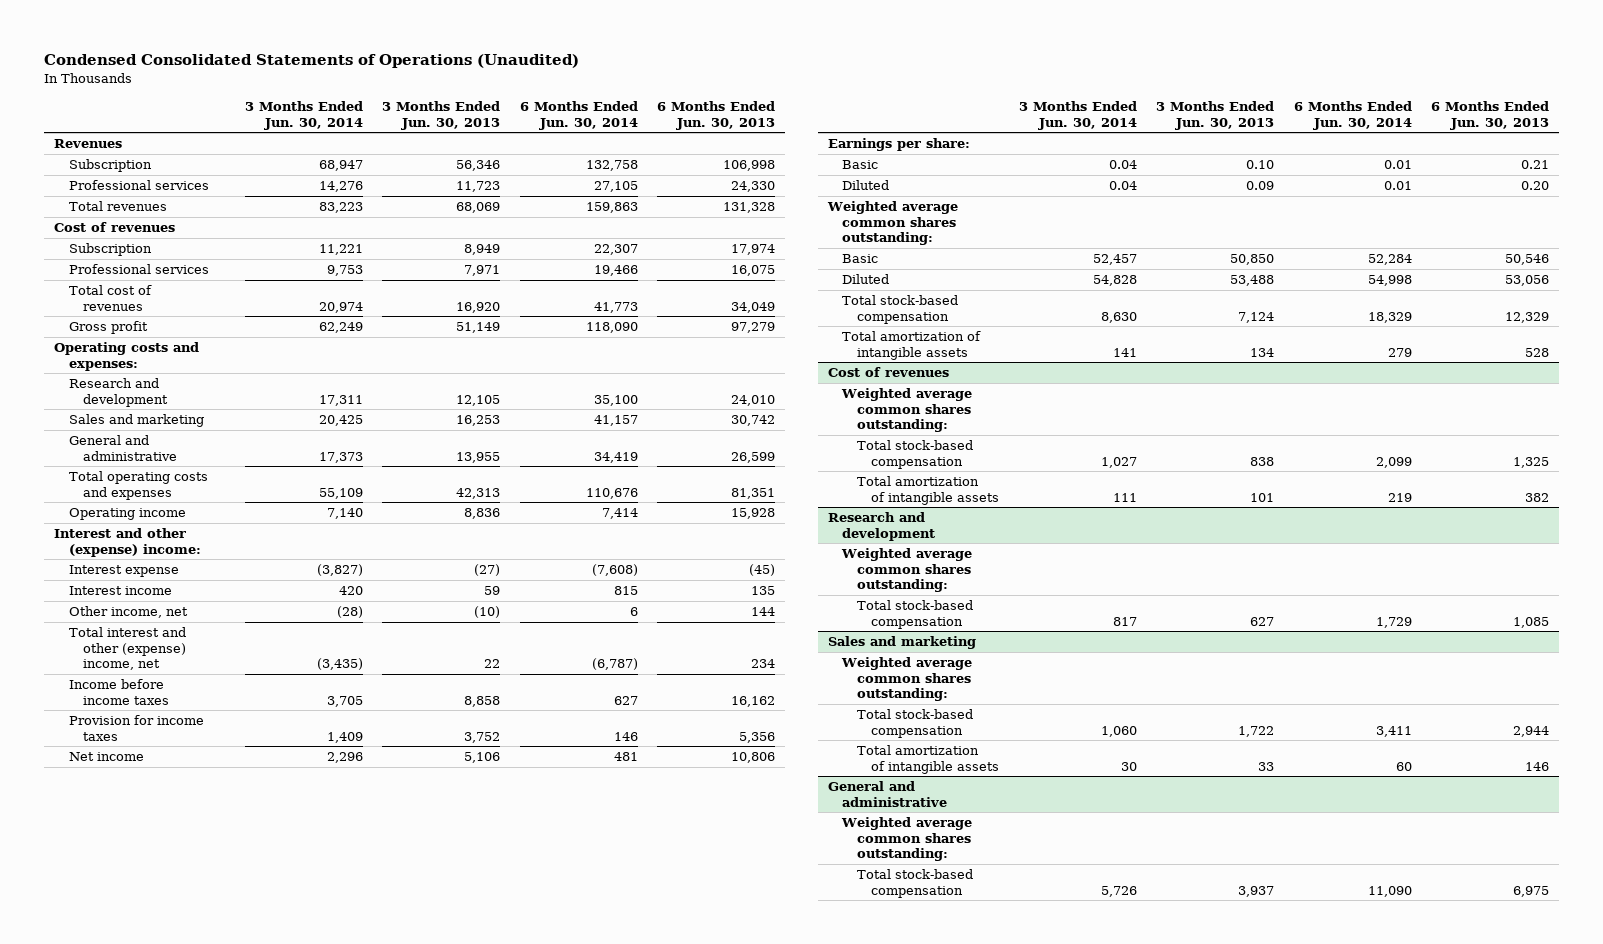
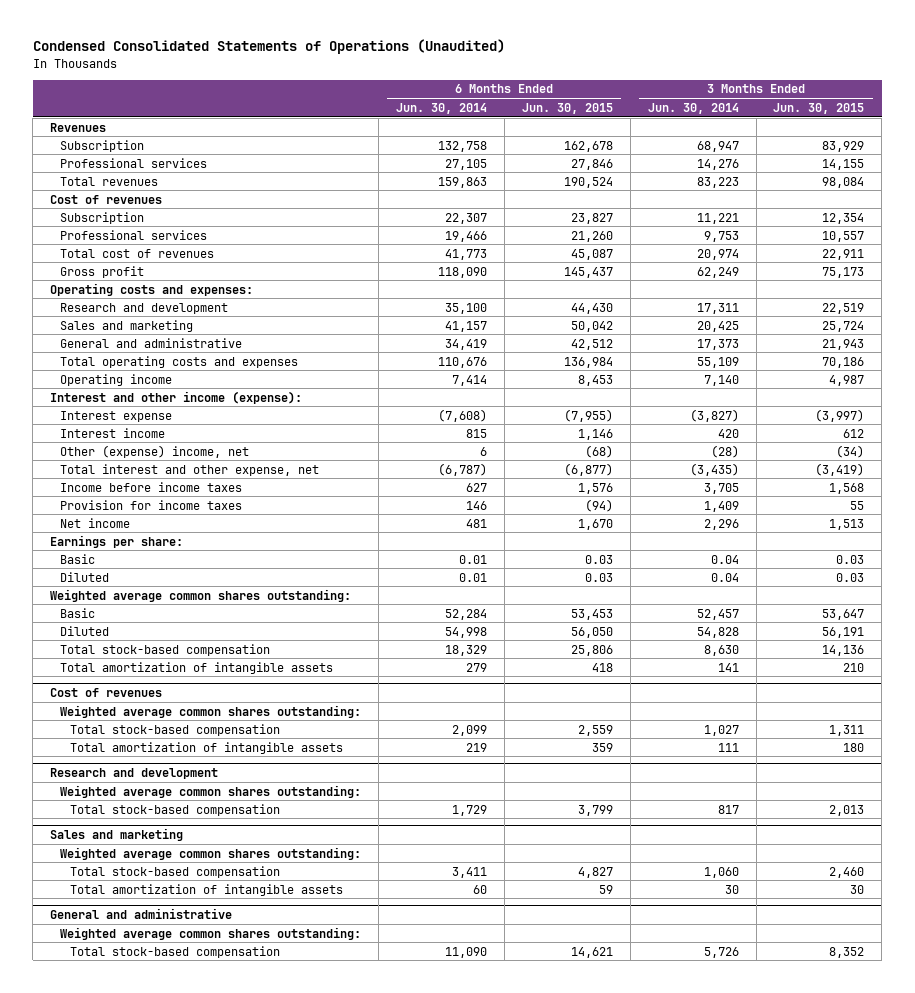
[382,101,501,130] 3 Months Ended Jun. 30, 2013 -> none
[657,101,776,130] 6 Months Ended Jun. 30, 2013 -> none
none -> [521,102,613,114] Jun. 30, 2015
none -> [773,102,865,114] Jun. 30, 2015
[54,528,201,557] Interest and other (expense) income: -> [50,390,303,404] Interest and other income (expense):
[68,606,188,619] Other income, net -> [59,444,249,458] Other (expense) income, net
[68,627,187,671] Total interest and other (expense) income, net -> [59,463,319,476] Total interest and other expense, net

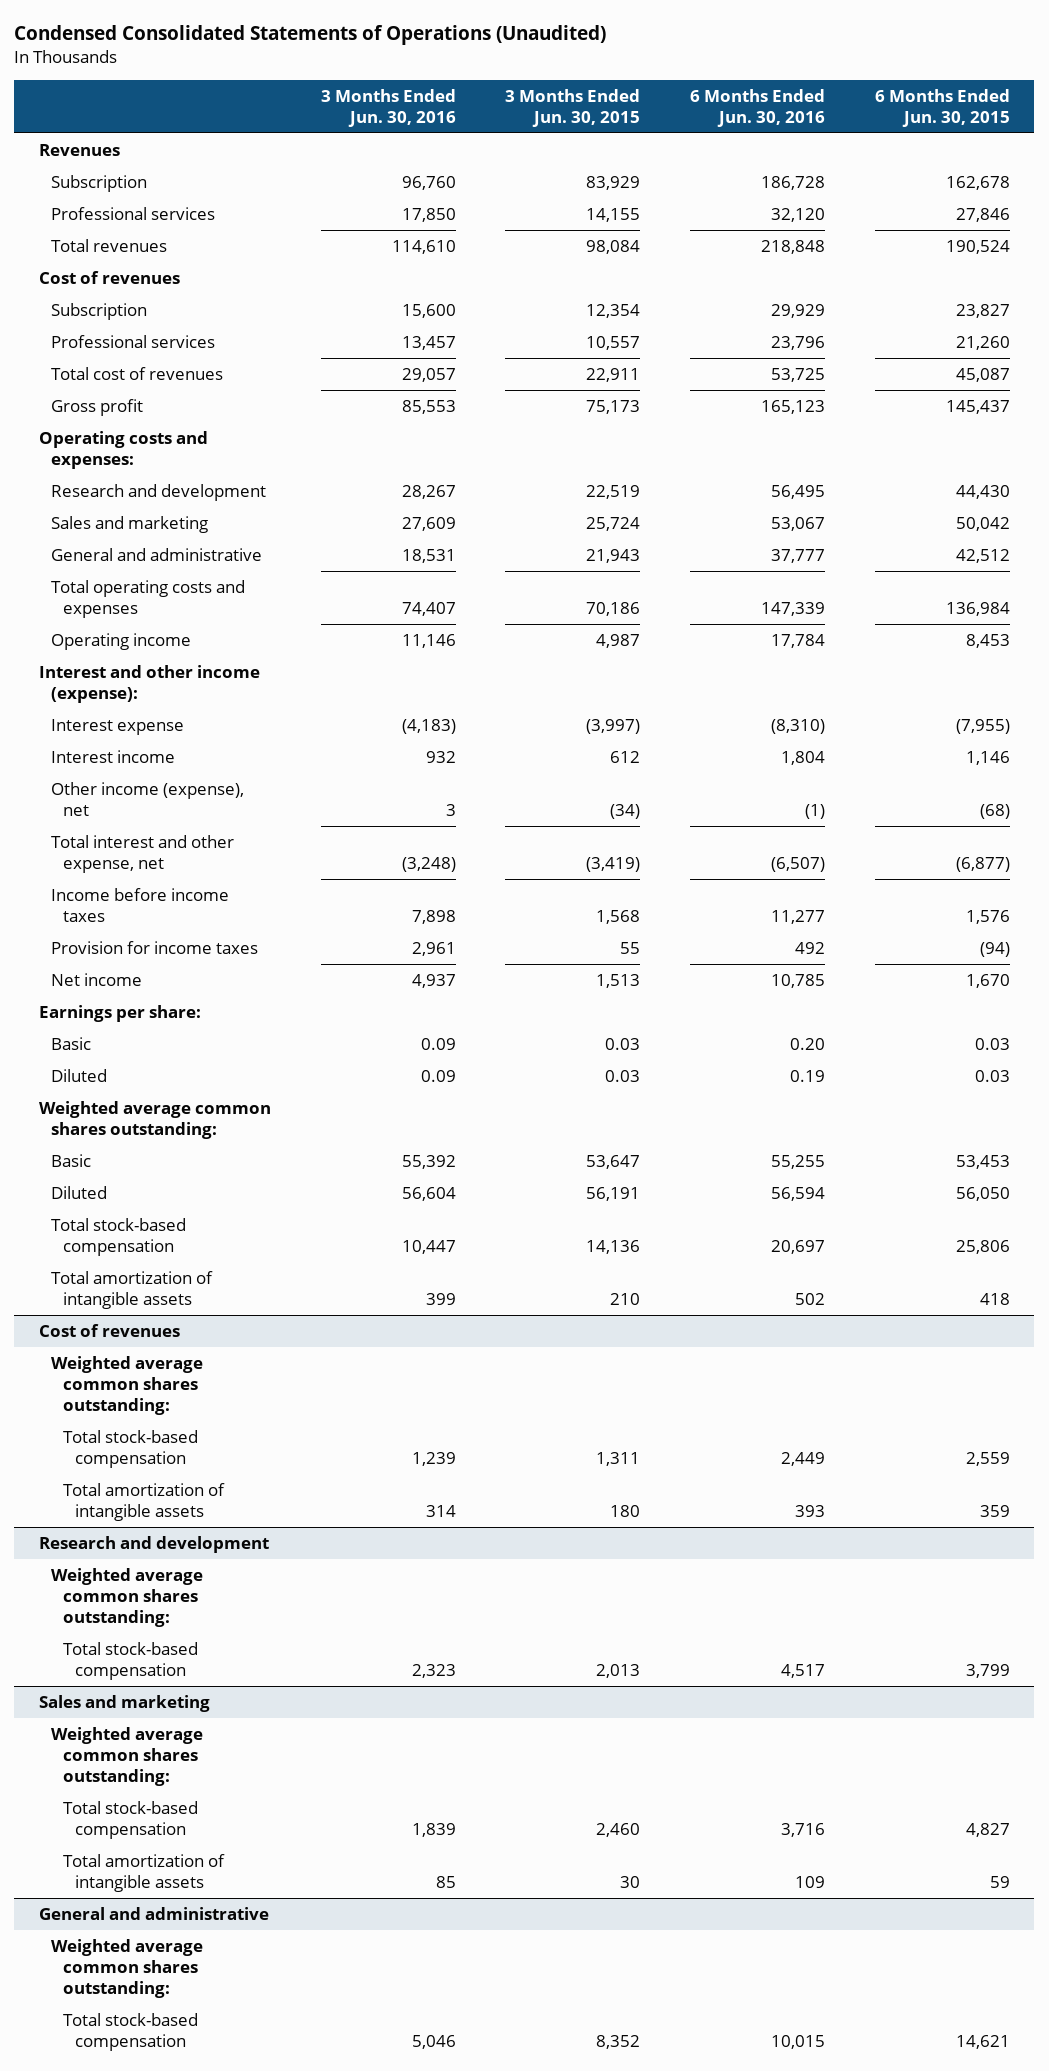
[395,102,487,114] Jun. 30, 2014 -> none
[647,102,739,114] Jun. 30, 2014 -> none
none -> [320,88,456,127] 3 Months Ended Jun. 30, 2016
none -> [690,88,826,127] 6 Months Ended Jun. 30, 2016
[59,444,249,458] Other (expense) income, net -> [51,782,245,816] Other income (expense), net

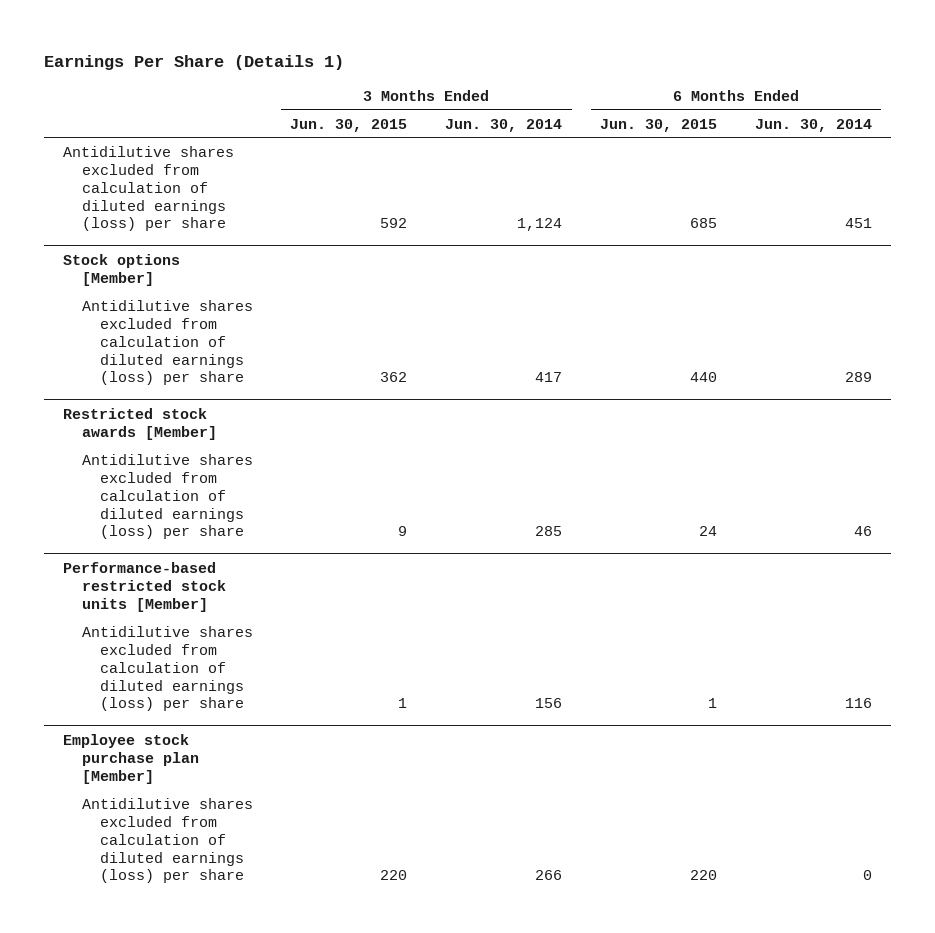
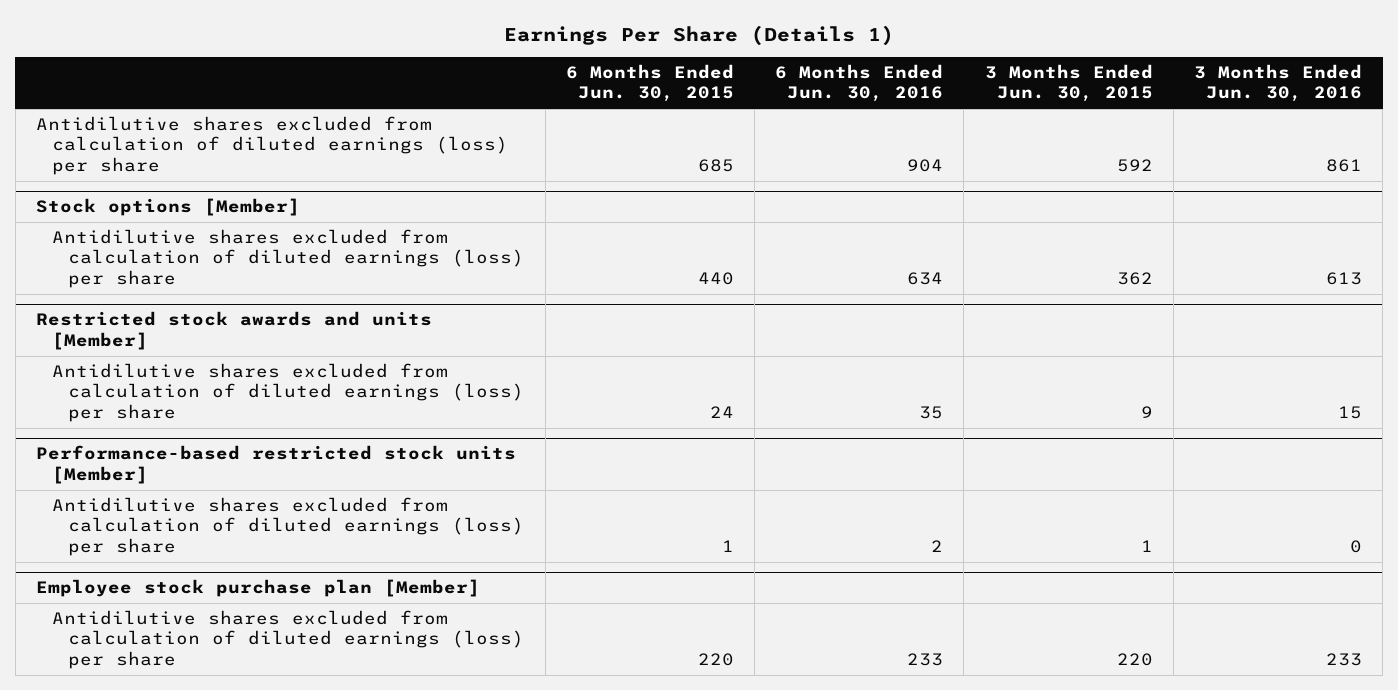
[445,118,563,132] Jun. 30, 2014 -> none
[754,118,872,132] Jun. 30, 2014 -> none
none -> [775,64,944,103] 6 Months Ended Jun. 30, 2016
none -> [1194,64,1363,103] 3 Months Ended Jun. 30, 2016
[63,407,217,440] Restricted stock awards [Member] -> [36,311,433,350] Restricted stock awards and units [Member]

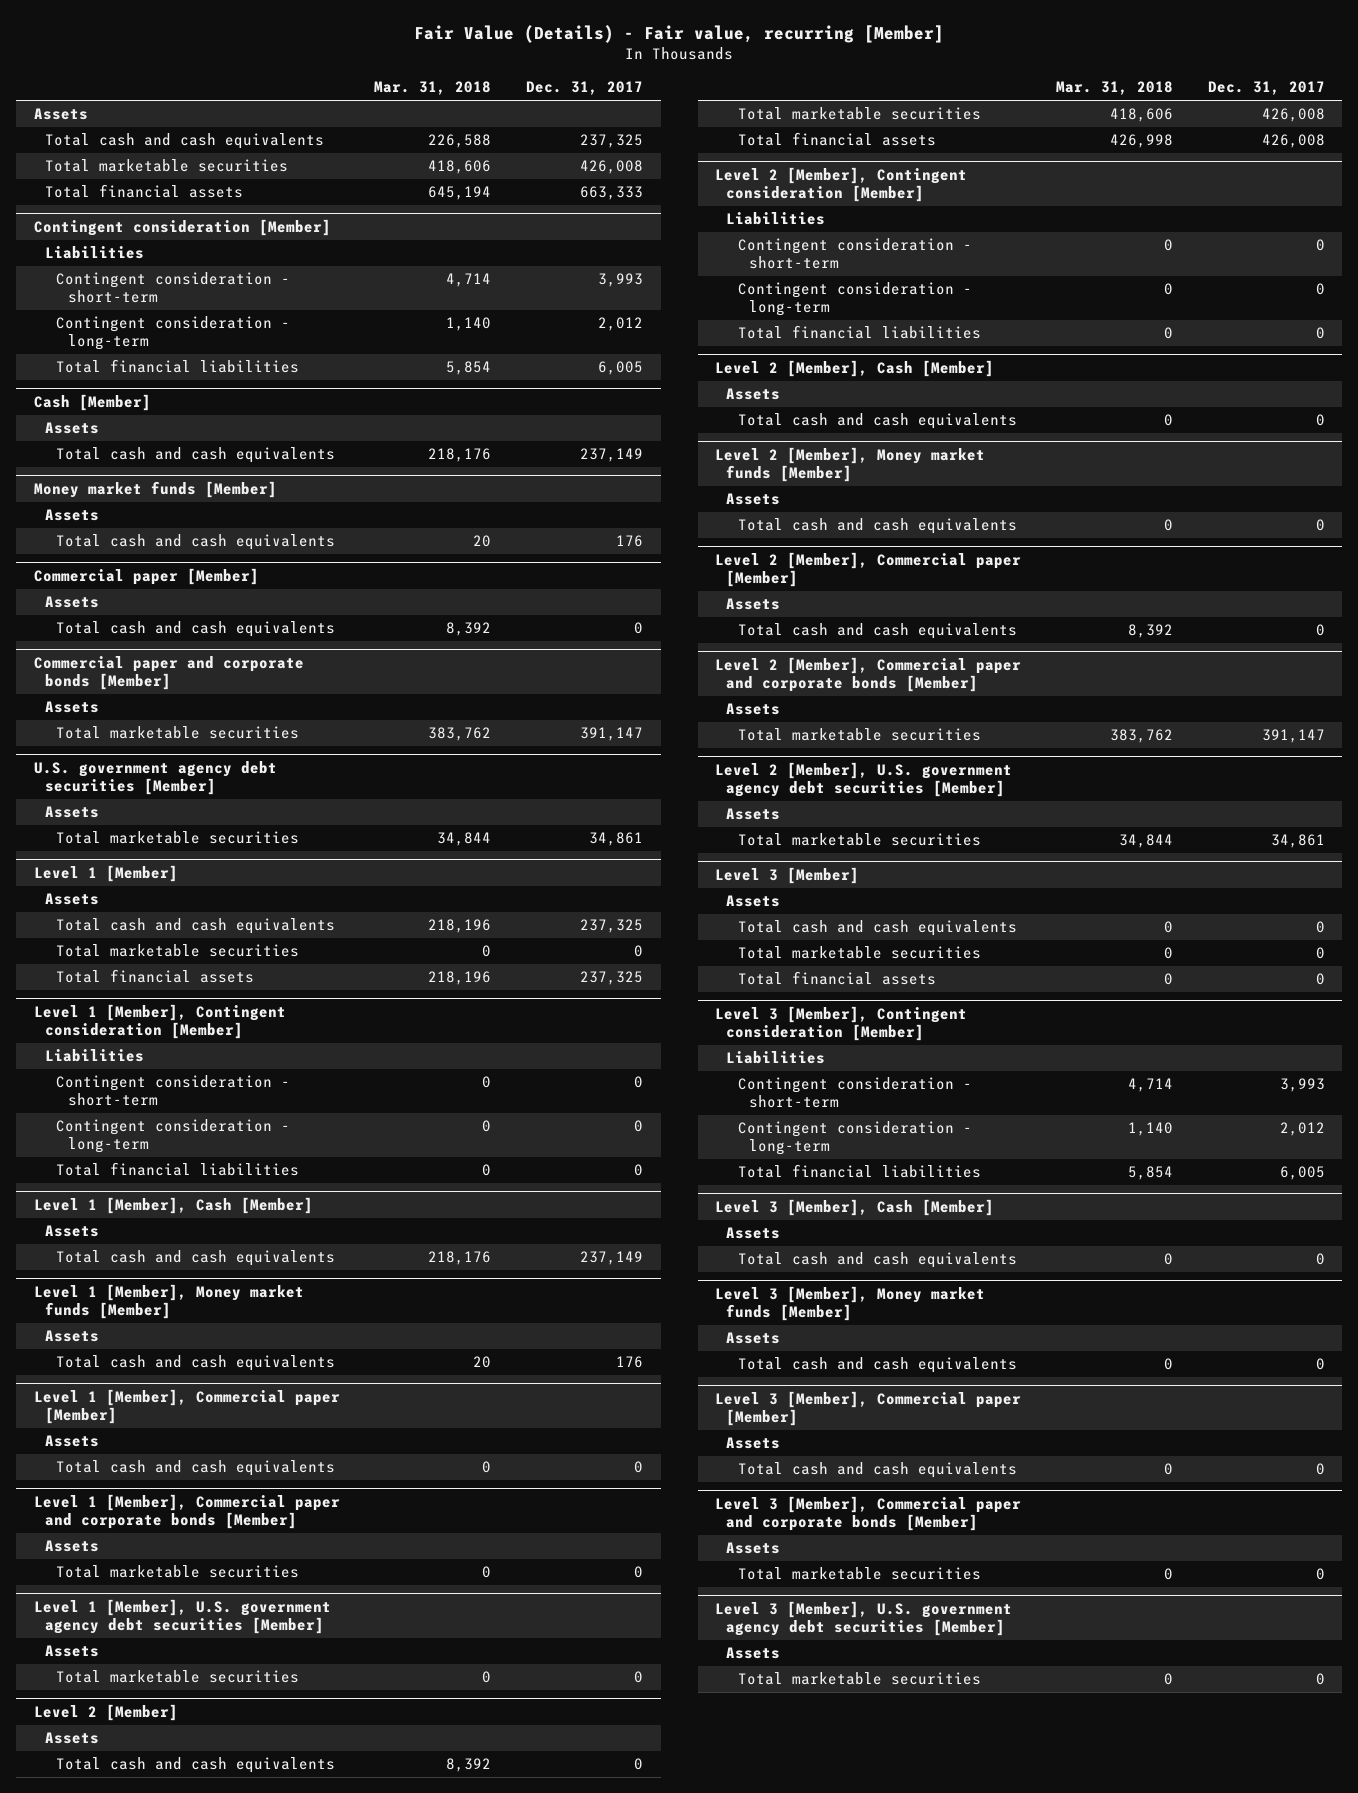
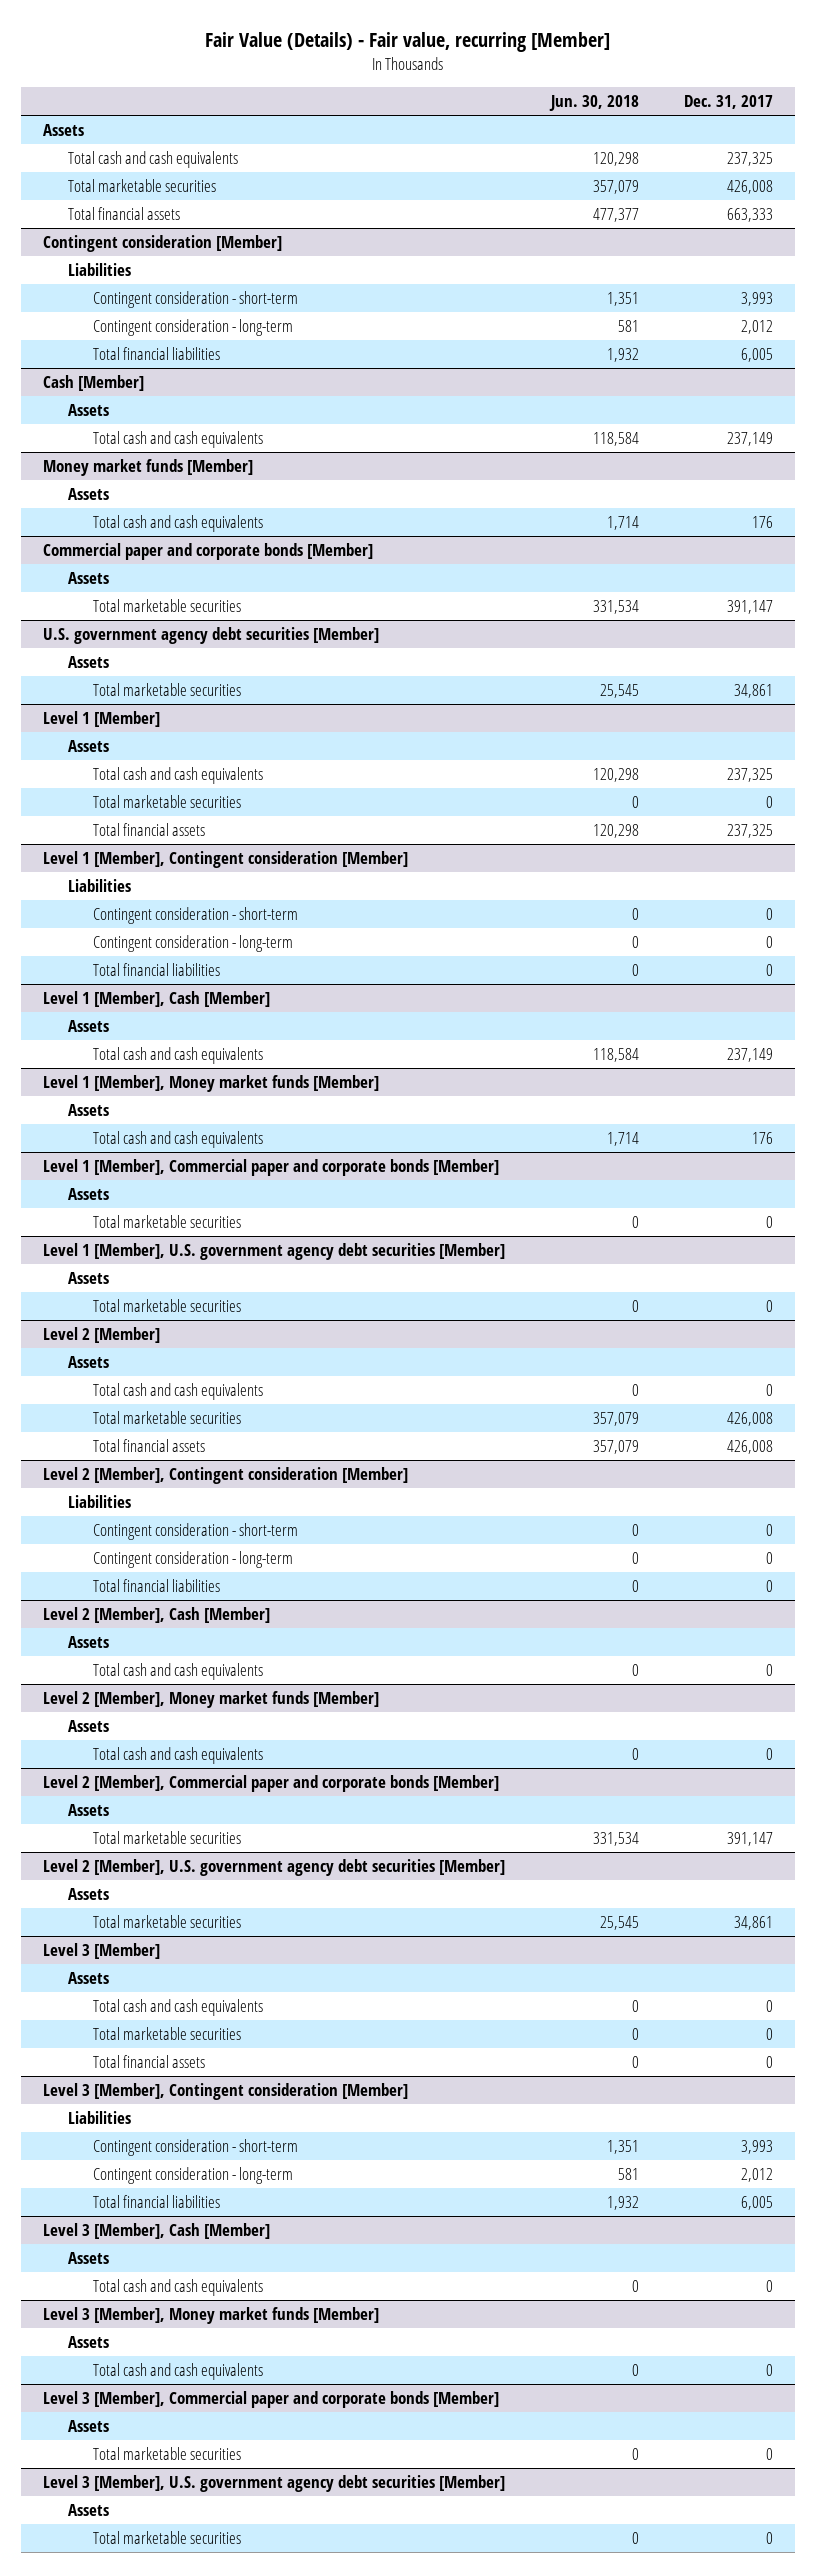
[374,81,492,96] Mar. 31, 2018 -> none
none -> [548,95,639,112] Jun. 30, 2018
[33,568,259,586] Commercial paper [Member] -> none
[44,596,99,609] Assets -> none
[56,621,336,638] Total cash and cash equivalents -> none
[33,1389,340,1425] Level 1 [Member], Commercial paper [Member] -> none
[44,1435,99,1448] Assets -> none
[56,1460,336,1477] Total cash and cash equivalents -> none
[714,552,1021,588] Level 2 [Member], Commercial paper [Member] -> none
[726,598,781,611] Assets -> none
[737,623,1017,640] Total cash and cash equivalents -> none
[714,1391,1021,1427] Level 3 [Member], Commercial paper [Member] -> none
[726,1437,781,1450] Assets -> none
[737,1462,1017,1479] Total cash and cash equivalents -> none

